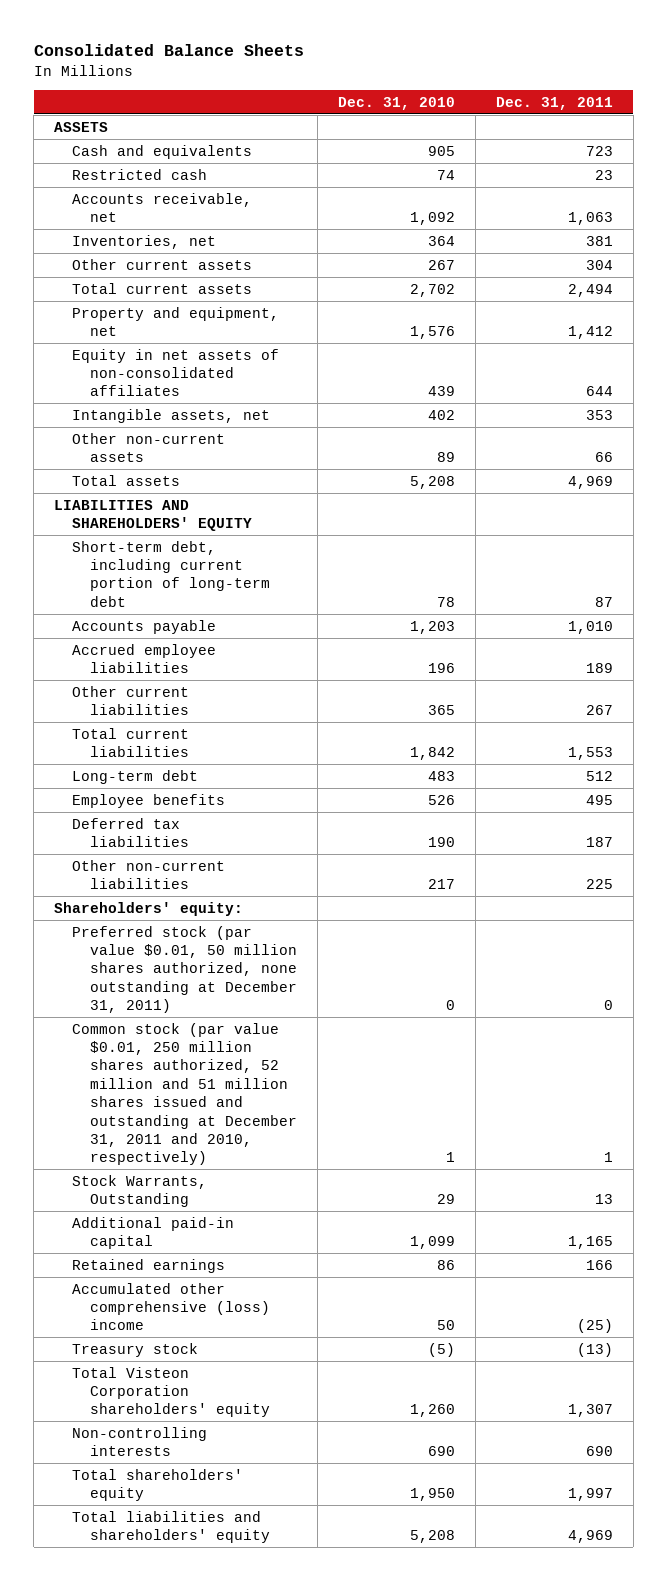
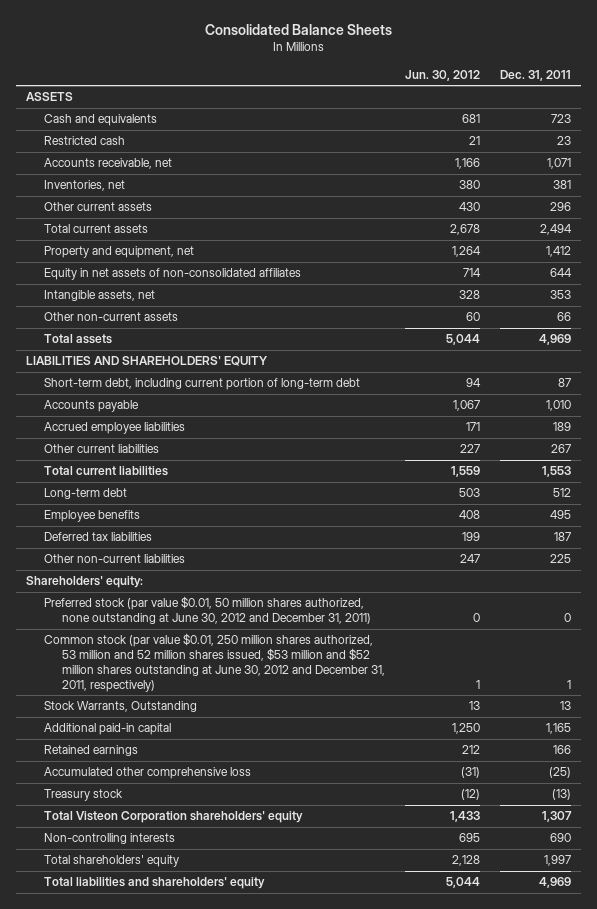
[338,96,456,110] Dec. 31, 2010 -> none
none -> [404,69,480,81] Jun. 30, 2012
[567,211,613,225] 1,063 -> [546,158,571,170] 1,071
[585,259,613,270] 304 -> [549,202,571,212] 296
[72,925,298,1014] Preferred stock (par value $0.01, 50 million shares authorized, none outstanding at December 31, 2011) -> [44,596,372,625] Preferred stock (par value $0.01, 50 million shares authorized, none outstanding at June 30, 2012 and December 31, 2011)
[72,1022,298,1166] Common stock (par value $0.01, 250 million shares authorized, 52 million and 51 million shares issued and outstanding at December 31, 2011 and 2010, respectively) -> [44,633,386,692] Common stock (par value $0.01, 250 million shares authorized, 53 million and 52 million shares issued, $53 million and $52 million shares outstanding at June 30, 2012 and December 31, 2011, respectively)
[72,1282,271,1331] Accumulated other comprehensive (loss) income -> [44,767,252,780] Accumulated other comprehensive loss

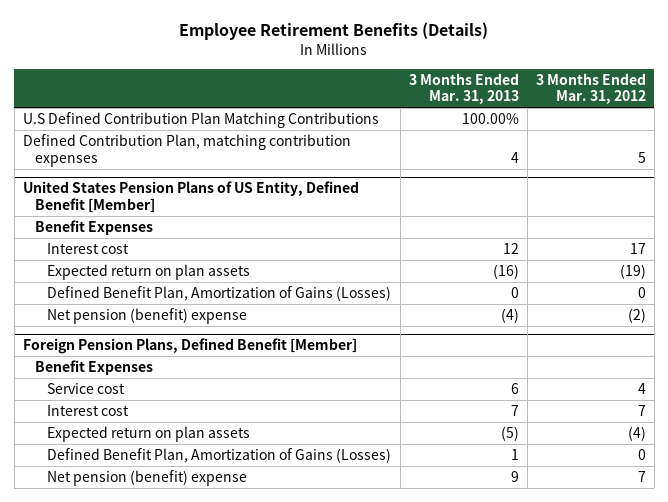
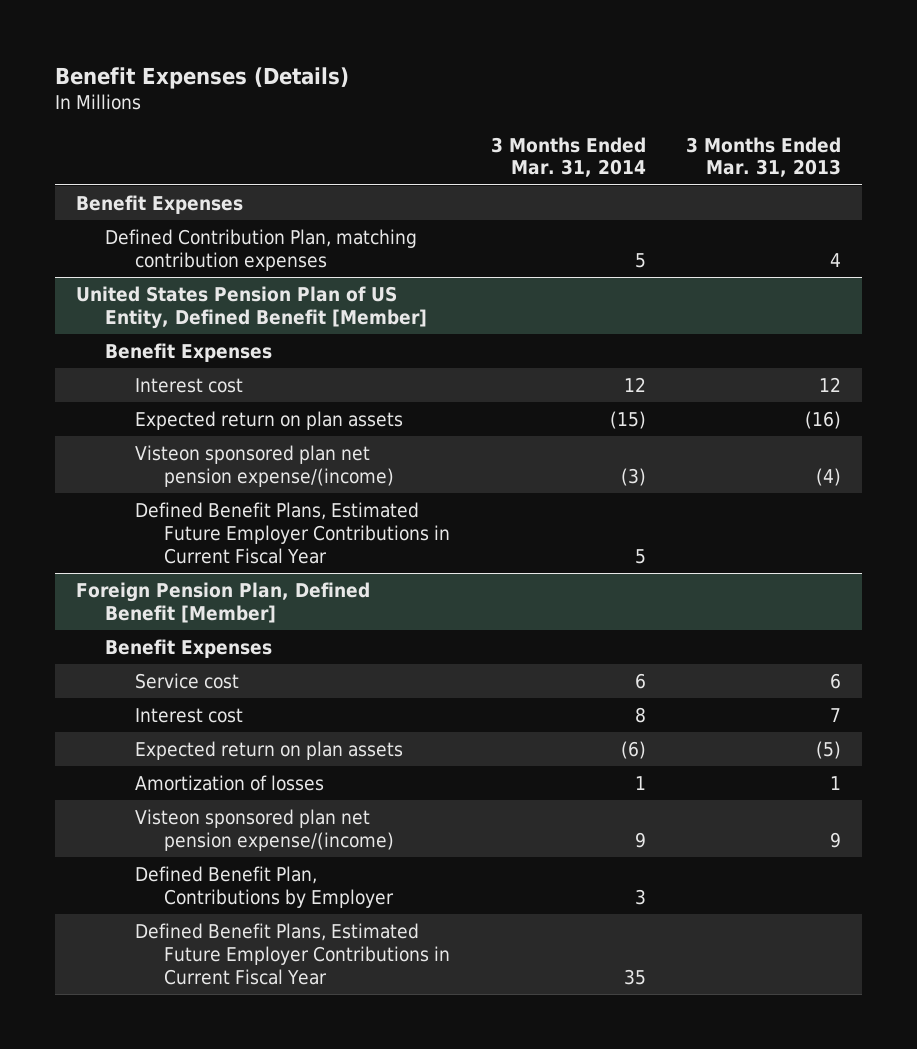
[179,21,489,40] Employee Retirement Benefits (Details) -> [55,67,350,90] Benefit Expenses (Details)
[535,72,646,105] 3 Months Ended Mar. 31, 2012 -> none
none -> [490,136,646,178] 3 Months Ended Mar. 31, 2014
[22,112,379,129] U.S Defined Contribution Plan Matching Contributions -> none
none -> [75,194,243,214] Benefit Expenses
[22,181,359,214] United States Pension Plans of US Entity, Defined Benefit [Member] -> [75,285,428,329] United States Pension Plan of US Entity, Defined Benefit [Member]
[47,286,392,302] Defined Benefit Plan, Amortization of Gains (Losses) -> none
[47,308,248,325] Net pension (benefit) expense -> [134,444,395,487] Visteon sponsored plan net pension expense/(income)
none -> [134,501,451,564] Defined Benefit Plans, Estimated Future Employer Contributions in Current Fiscal Year
[22,338,357,355] Foreign Pension Plans, Defined Benefit [Member] -> [75,581,370,623] Foreign Pension Plan, Defined Benefit [Member]
[47,448,392,464] Defined Benefit Plan, Amortization of Gains (Losses) -> [134,774,324,791] Amortization of losses
[47,470,248,487] Net pension (benefit) expense -> [134,808,395,851] Visteon sponsored plan net pension expense/(income)
none -> [134,865,395,908] Defined Benefit Plan, Contributions by Employer
none -> [134,922,451,985] Defined Benefit Plans, Estimated Future Employer Contributions in Current Fiscal Year

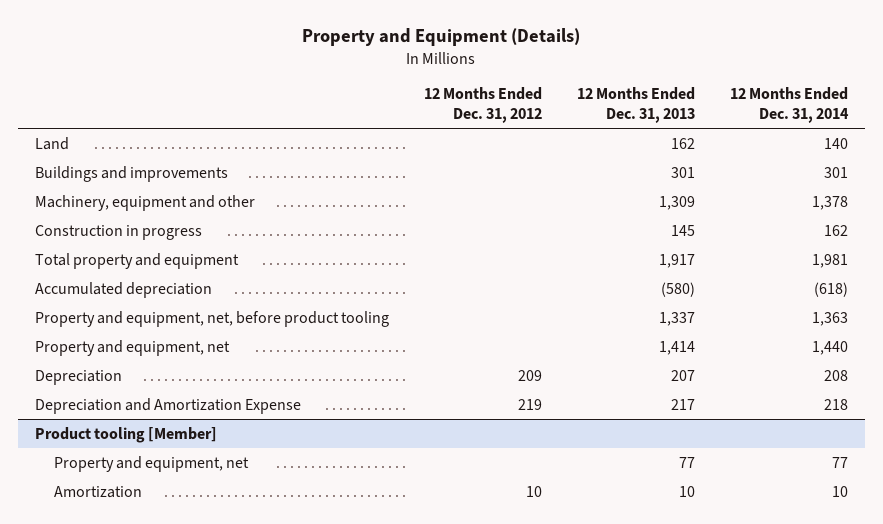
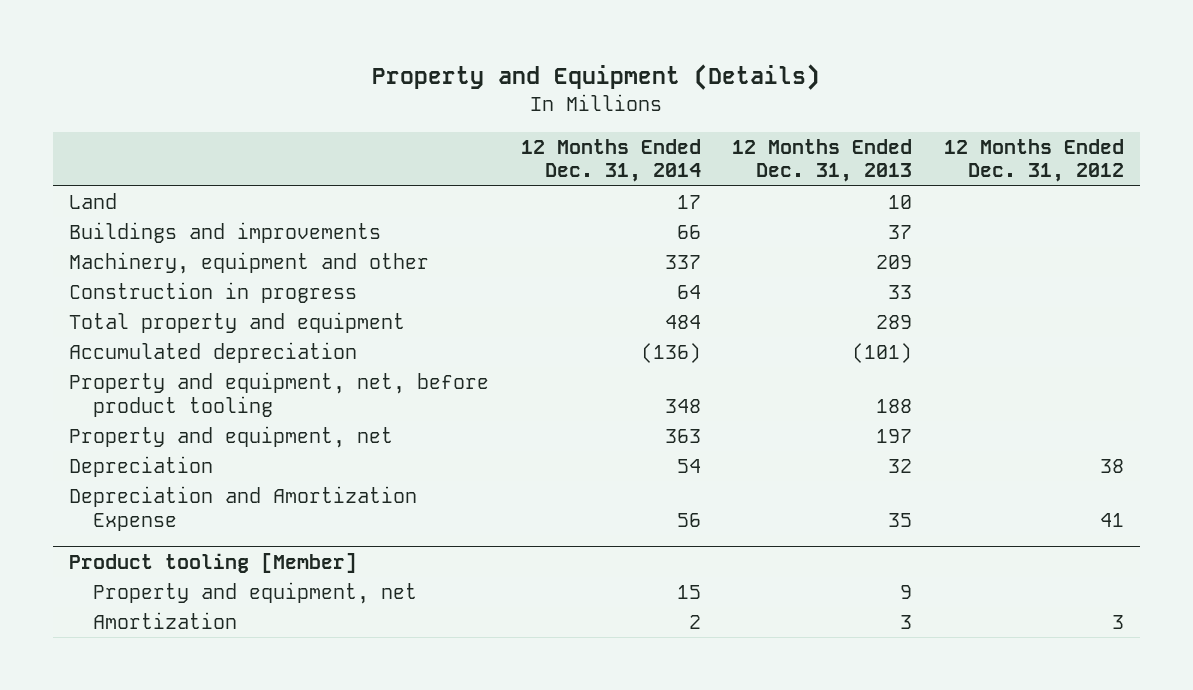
[670,137,695,149] 162 -> [888,195,913,210] 10
[823,137,848,149] 140 -> [676,195,701,210] 17
[670,166,695,178] 301 -> [888,225,913,240] 37
[823,166,848,178] 301 -> [676,225,701,240] 66
[658,195,695,210] 1,309 -> [876,255,913,270] 209
[811,195,848,210] 1,378 -> [664,255,701,270] 337
[670,224,695,236] 145 -> [888,285,913,300] 33
[823,224,848,236] 162 -> [676,285,701,300] 64
[658,253,695,268] 1,917 -> [876,315,913,330] 289
[811,253,848,268] 1,981 -> [664,315,701,330] 484
[660,281,695,297] (580) -> [852,343,913,364] (101)
[813,281,848,297] (618) -> [640,343,701,364] (136)
[658,311,695,326] 1,337 -> [876,398,913,413] 188
[811,311,848,326] 1,363 -> [664,398,701,413] 348
[658,340,695,355] 1,414 -> [876,429,913,444] 197
[811,340,848,355] 1,440 -> [664,429,701,444] 363
[517,369,542,381] 209 -> [1100,459,1125,474] 38
[670,369,695,381] 207 -> [888,459,913,474] 32
[823,369,848,381] 208 -> [676,459,701,474] 54
[517,398,542,410] 219 -> [1100,512,1125,527] 41
[670,398,695,410] 217 -> [888,512,913,527] 35
[823,398,848,410] 218 -> [676,512,701,527] 56
[678,456,695,468] 77 -> [900,585,913,600] 9
[831,456,848,468] 77 -> [676,585,701,600] 15
[525,485,542,497] 10 -> [1112,615,1125,630] 3
[678,485,695,497] 10 -> [900,615,913,630] 3
[831,485,848,497] 10 -> [688,615,701,630] 2

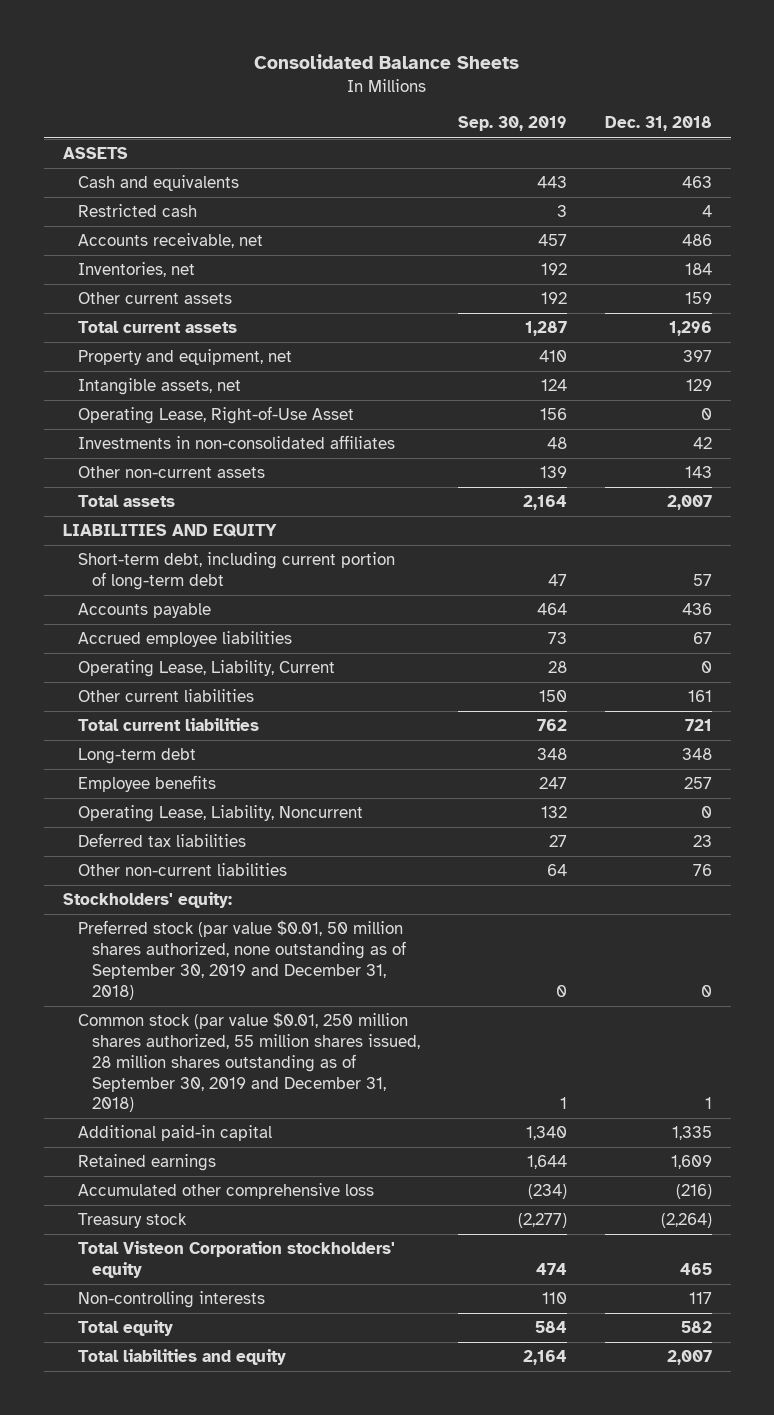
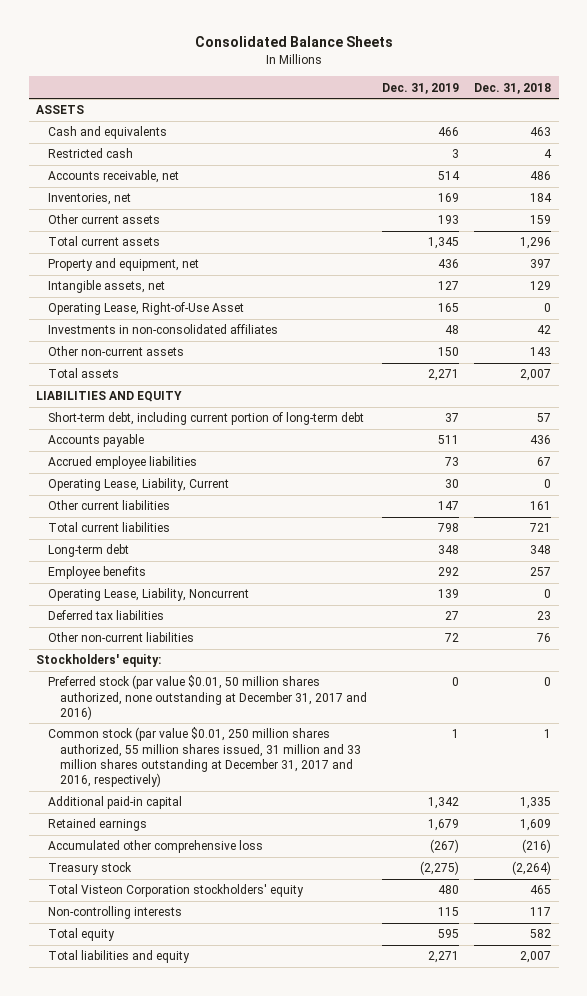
[458,116,568,132] Sep. 30, 2019 -> none
none -> [381,82,459,94] Dec. 31, 2019
[77,920,407,1000] Preferred stock (par value $0.01, 50 million shares authorized, none outstanding as of September 30, 2019 and December 31, 2018) -> [47,675,367,720] Preferred stock (par value $0.01, 50 million shares authorized, none outstanding at December 31, 2017 and 2016)
[77,1012,421,1113] Common stock (par value $0.01, 250 million shares authorized, 55 million shares issued, 28 million shares outstanding as of September 30, 2019 and December 31, 2018) -> [47,727,361,787] Common stock (par value $0.01, 250 million shares authorized, 55 million shares issued, 31 million and 33 million shares outstanding at December 31, 2017 and 2016, respectively)

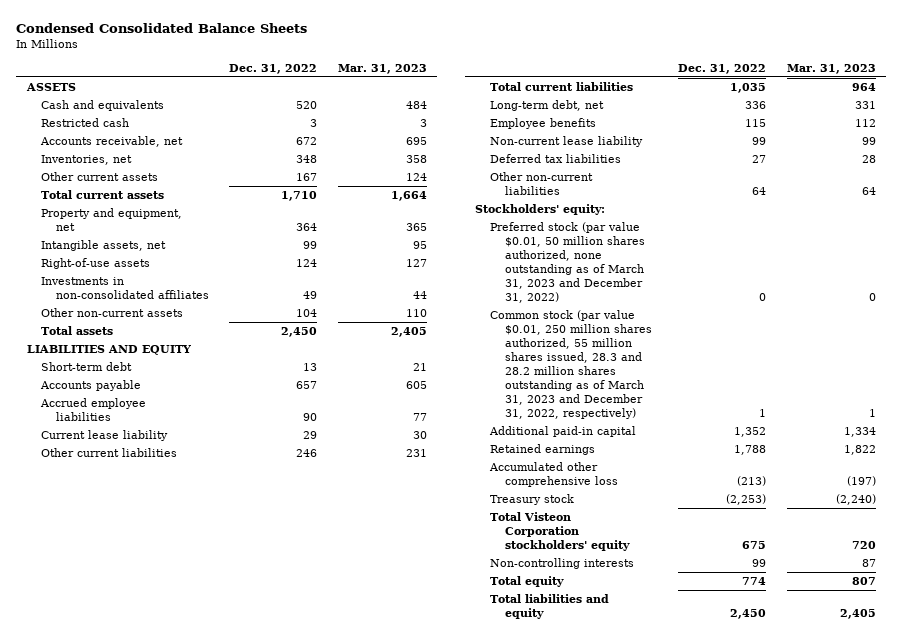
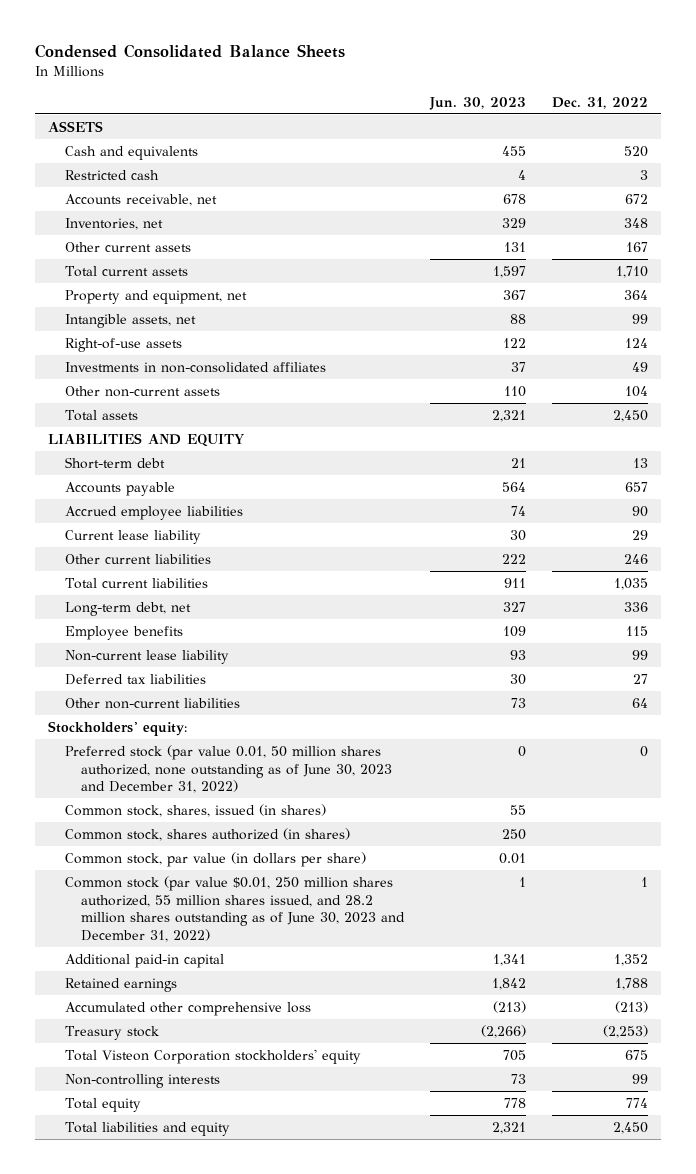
[338,64,428,75] Mar. 31, 2023 -> none
none -> [429,96,527,110] Jun. 30, 2023
[489,221,645,303] Preferred stock (par value $0.01, 50 million shares authorized, none outstanding as of March 31, 2023 and December 31, 2022) -> [64,744,393,794] Preferred stock (par value 0.01, 50 million shares authorized, none outstanding as of June 30, 2023 and December 31, 2022)
none -> [64,803,326,817] Common stock, shares, issued (in shares)
none -> [64,827,350,841] Common stock, shares authorized (in shares)
none -> [64,851,366,867] Common stock, par value (in dollars per share)
[489,309,652,419] Common stock (par value $0.01, 250 million shares authorized, 55 million shares issued, 28.3 and 28.2 million shares outstanding as of March 31, 2023 and December 31, 2022, respectively) -> [64,875,406,942] Common stock (par value $0.01, 250 million shares authorized, 55 million shares issued, and 28.2 million shares outstanding as of June 30, 2023 and December 31, 2022)

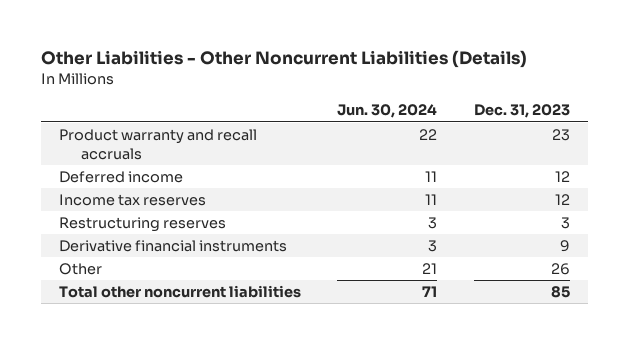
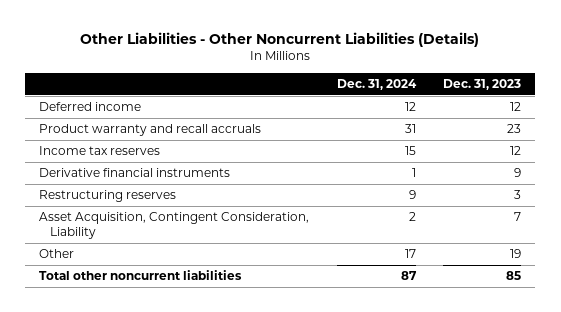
[337,104,438,119] Jun. 30, 2024 -> none
none -> [336,78,417,90] Dec. 31, 2024
[59,129,258,161] Product warranty and recall accruals -> [39,124,262,137] Product warranty and recall accruals
[59,217,227,233] Restructuring reserves -> [39,190,177,203] Restructuring reserves
none -> [39,212,310,240] Asset Acquisition, Contingent Consideration, Liability
[550,263,570,276] 26 -> [510,249,522,259] 19

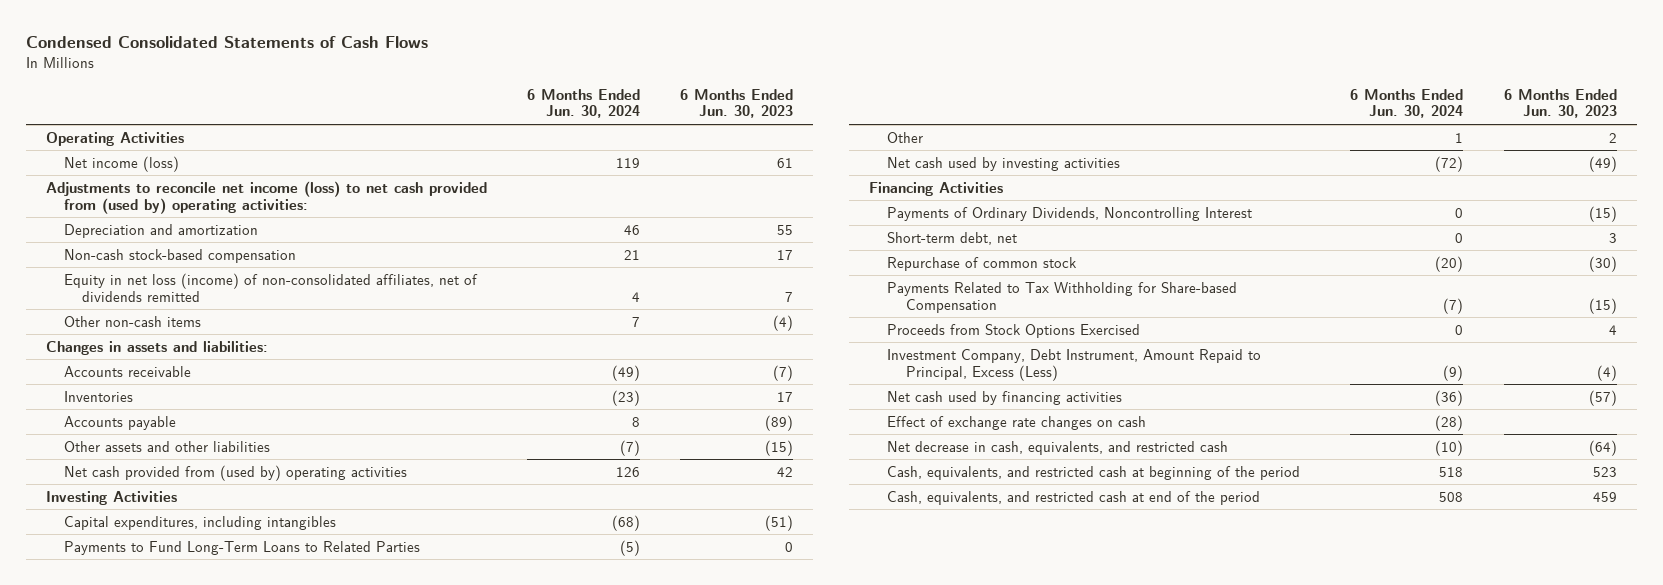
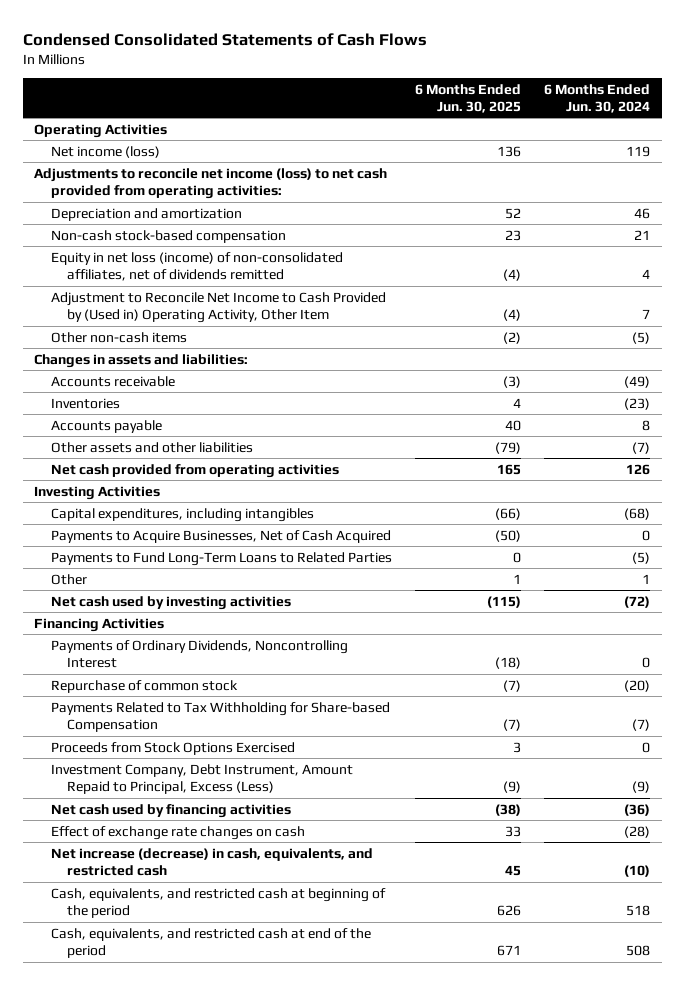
[680,88,794,119] 6 Months Ended Jun. 30, 2023 -> none
none -> [414,83,521,113] 6 Months Ended Jun. 30, 2025
[46,180,488,214] Adjustments to reconcile net income (loss) to net cash provided from (used by) operating activities: -> [34,167,388,200] Adjustments to reconcile net income (loss) to net cash provided from operating activities:
none -> [50,291,386,324] Adjustment to Reconcile Net Income to Cash Provided by (Used in) Operating Activity, Other Item
[632,316,641,327] 7 -> [632,331,651,344] (5)
[64,464,408,481] Net cash provided from (used by) operating activities -> [50,463,339,478] Net cash provided from operating activities
none -> [50,529,391,543] Payments to Acquire Businesses, Net of Cash Acquired
[887,231,1018,245] Short-term debt, net -> none
[887,440,1229,455] Net decrease in cash, equivalents, and restricted cash -> [50,847,373,877] Net increase (decrease) in cash, equivalents, and restricted cash

